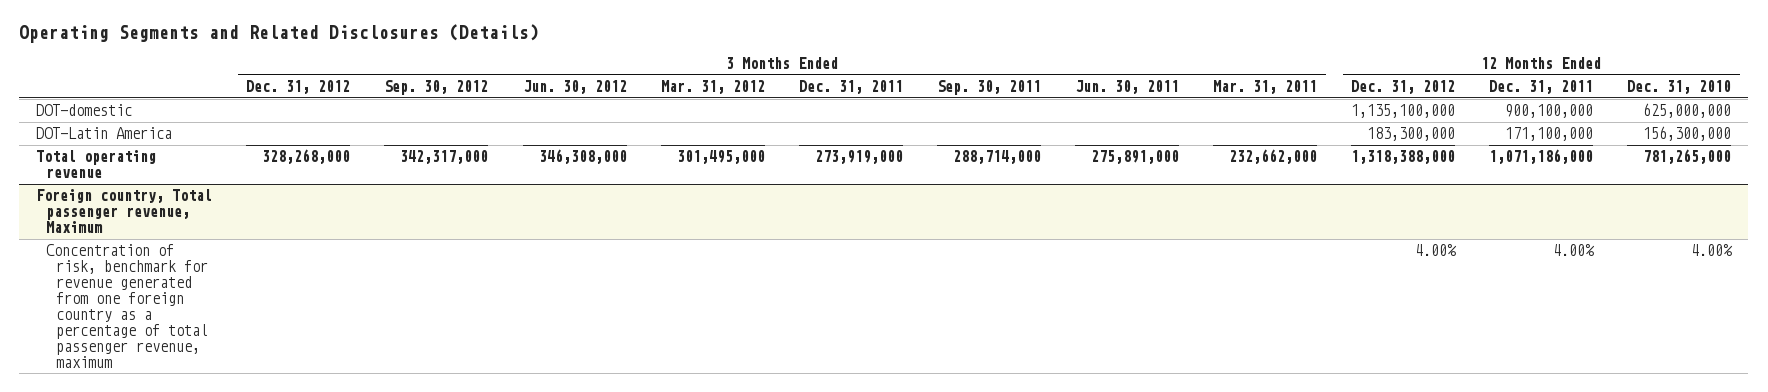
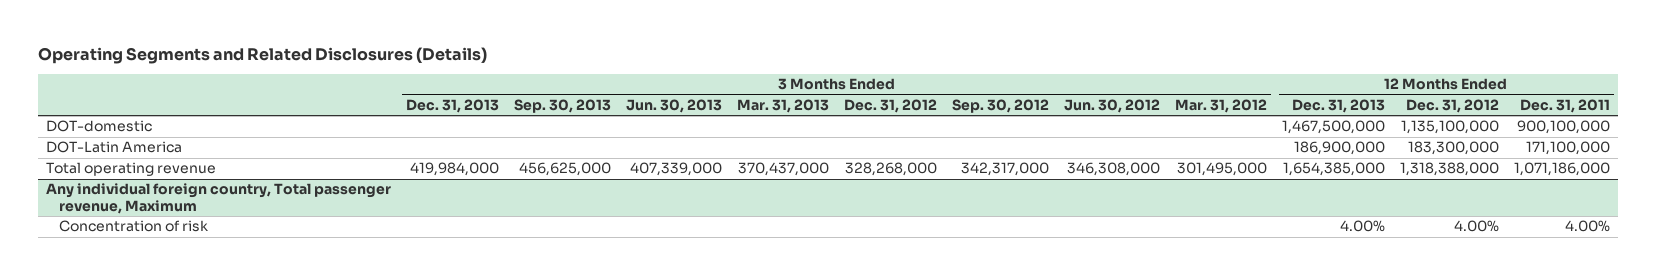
[798,80,903,95] Dec. 31, 2011 -> none
[936,80,1041,96] Sep. 30, 2011 -> none
[1074,80,1179,95] Jun. 30, 2011 -> none
[1213,80,1318,95] Mar. 31, 2011 -> none
[1627,80,1732,95] Dec. 31, 2010 -> none
none -> [405,99,499,114] Dec. 31, 2013
none -> [513,99,611,114] Sep. 30, 2013
none -> [626,99,723,114] Jun. 30, 2013
none -> [737,99,830,114] Mar. 31, 2013
none -> [1292,99,1386,114] Dec. 31, 2013
[36,189,213,234] Foreign country, Total passenger revenue, Maximum -> [45,183,391,214] Any individual foreign country, Total passenger revenue, Maximum
[46,244,209,368] Concentration of risk, benchmark for revenue generated from one foreign country as a percentage of total passenger revenue, maximum -> [59,220,209,233] Concentration of risk

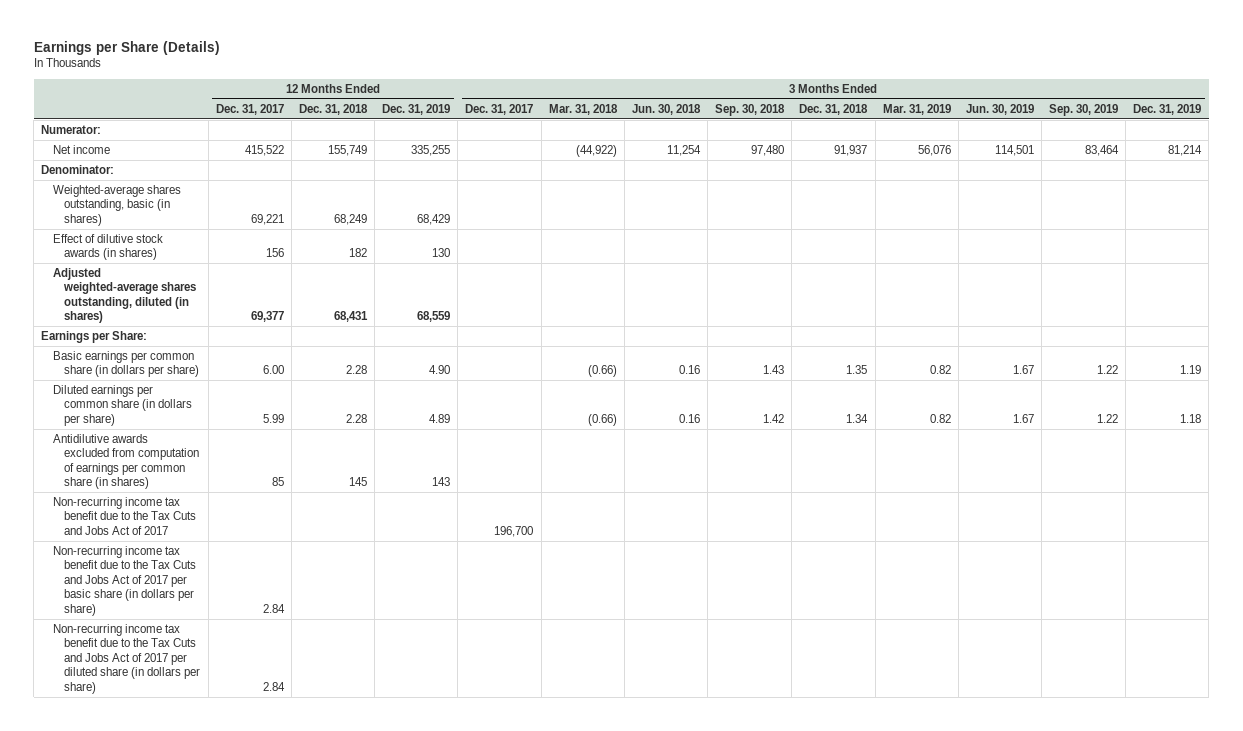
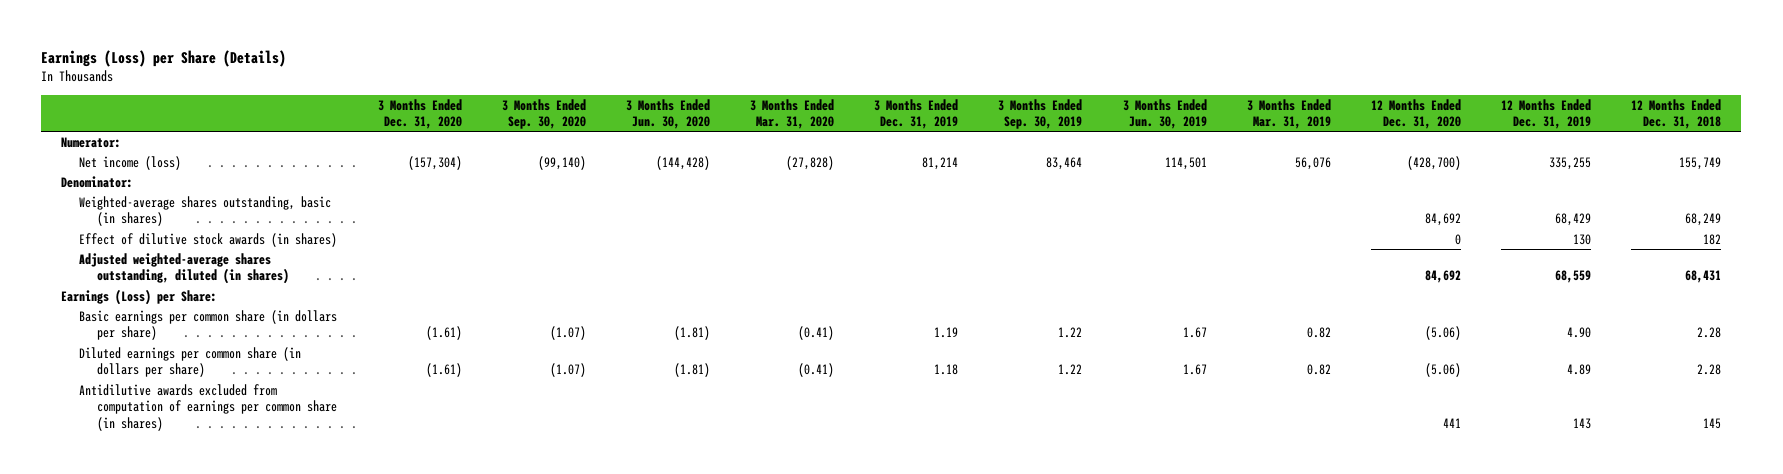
[33,40,220,55] Earnings per Share (Details) -> [41,49,287,67] Earnings (Loss) per Share (Details)
[215,103,284,115] Dec. 31, 2017 -> none
[465,103,534,115] Dec. 31, 2017 -> none
[548,103,618,115] Mar. 31, 2018 -> none
[631,103,701,115] Jun. 30, 2018 -> none
[715,103,786,116] Sep. 30, 2018 -> none
[799,103,869,115] Dec. 31, 2018 -> none
none -> [377,98,462,130] 3 Months Ended Dec. 31, 2020
none -> [501,98,586,130] 3 Months Ended Sep. 30, 2020
none -> [625,98,710,130] 3 Months Ended Jun. 30, 2020
none -> [750,98,835,130] 3 Months Ended Mar. 31, 2020
none -> [1371,98,1462,130] 12 Months Ended Dec. 31, 2020
[52,144,110,154] Net income -> [79,155,182,170] Net income (loss)
[41,330,148,343] Earnings per Share: -> [61,288,218,305] Earnings (Loss) per Share:
[52,496,197,535] Non-recurring income tax benefit due to the Tax Cuts and Jobs Act of 2017 -> none
[52,545,197,616] Non-recurring income tax benefit due to the Tax Cuts and Jobs Act of 2017 per basic share (in dollars per share) -> none
[52,623,201,694] Non-recurring income tax benefit due to the Tax Cuts and Jobs Act of 2017 per diluted share (in dollars per share) -> none

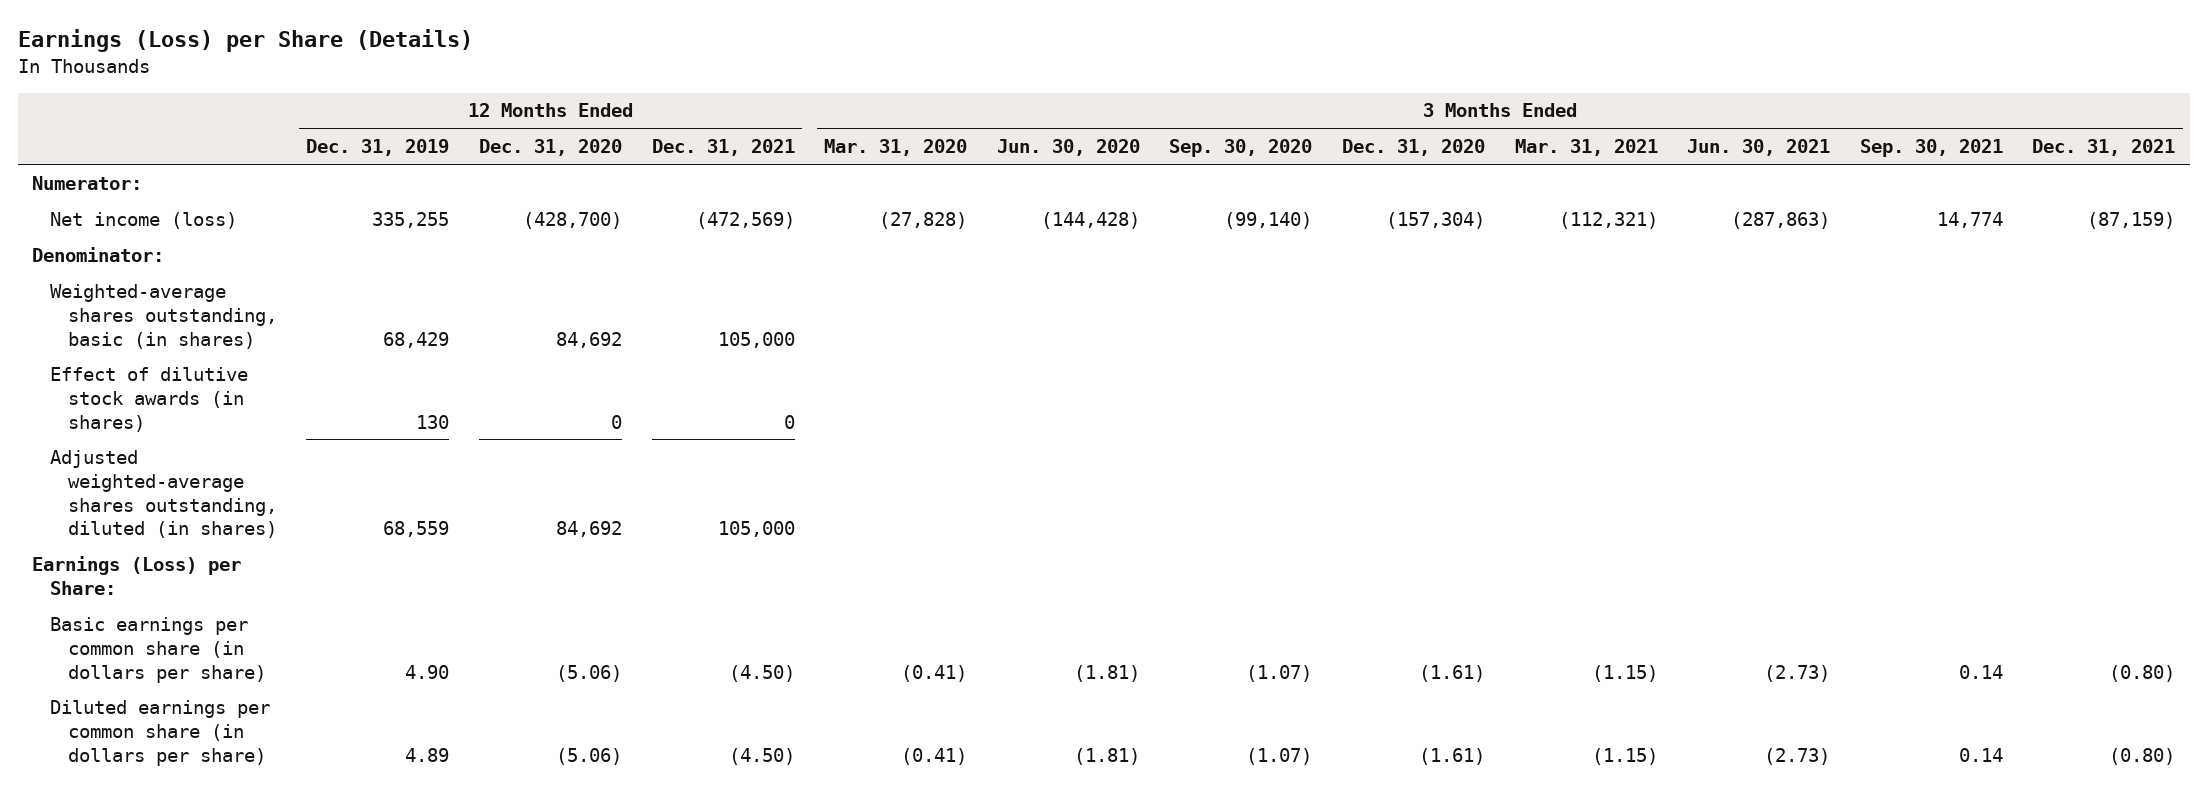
[874,98,959,130] 3 Months Ended Dec. 31, 2019 -> none
[998,98,1083,130] 3 Months Ended Sep. 30, 2019 -> none
[1122,98,1207,130] 3 Months Ended Jun. 30, 2019 -> none
[1246,98,1331,130] 3 Months Ended Mar. 31, 2019 -> none
[1631,98,1722,130] 12 Months Ended Dec. 31, 2018 -> none
none -> [651,139,795,157] Dec. 31, 2021
none -> [1514,139,1658,157] Mar. 31, 2021
none -> [1687,139,1831,157] Jun. 30, 2021
none -> [1859,139,2003,158] Sep. 30, 2021
none -> [2032,139,2176,157] Dec. 31, 2021
[79,383,338,431] Antidilutive awards excluded from computation of earnings per common share (in shares) -> none

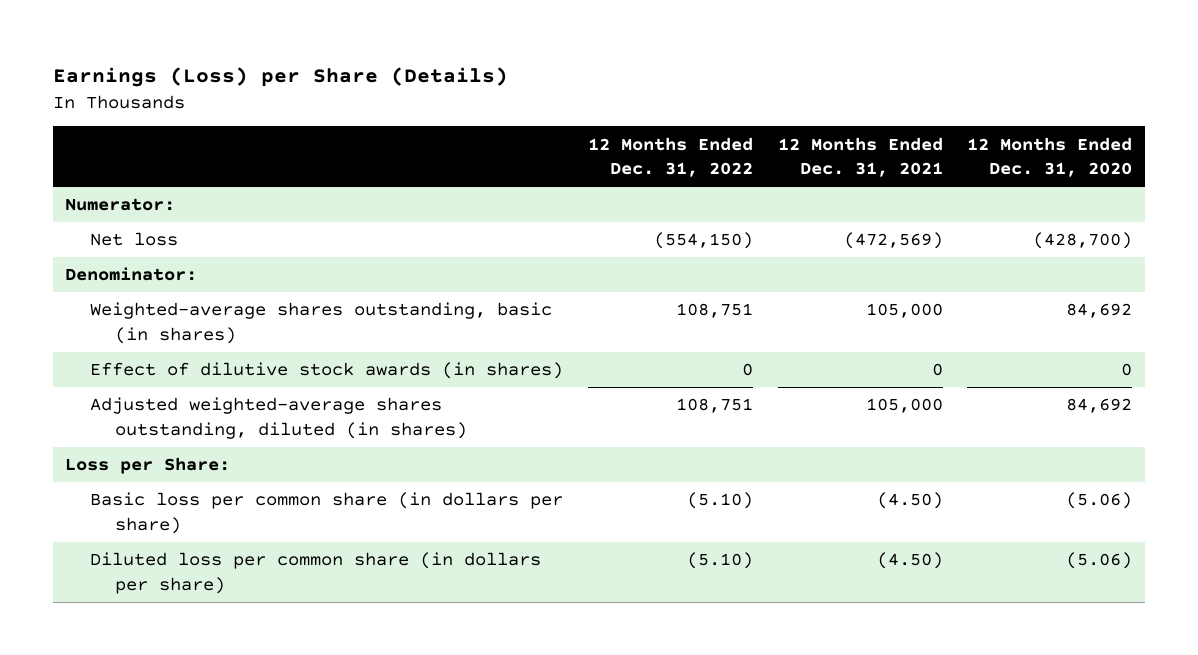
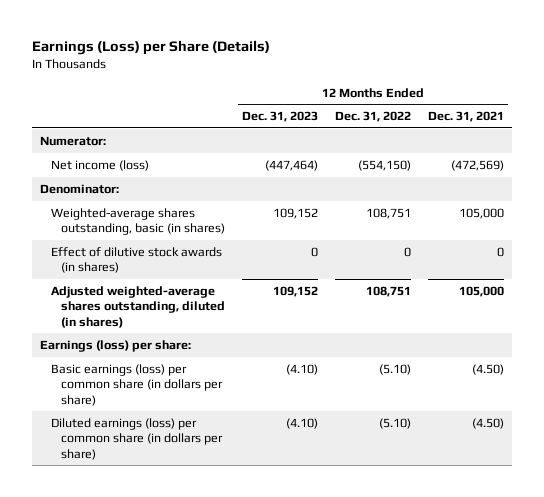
[967,136,1133,178] 12 Months Ended Dec. 31, 2020 -> none
none -> [242,111,319,123] Dec. 31, 2023
[90,232,179,247] Net loss -> [50,159,149,171] Net income (loss)
[65,457,231,475] Loss per Share: -> [40,339,192,352] Earnings (loss) per share:
[90,492,564,534] Basic loss per common share (in dollars per share) -> [50,363,224,406] Basic earnings (loss) per common share (in dollars per share)
[90,552,542,594] Diluted loss per common share (in dollars per share) -> [50,417,224,460] Diluted earnings (loss) per common share (in dollars per share)

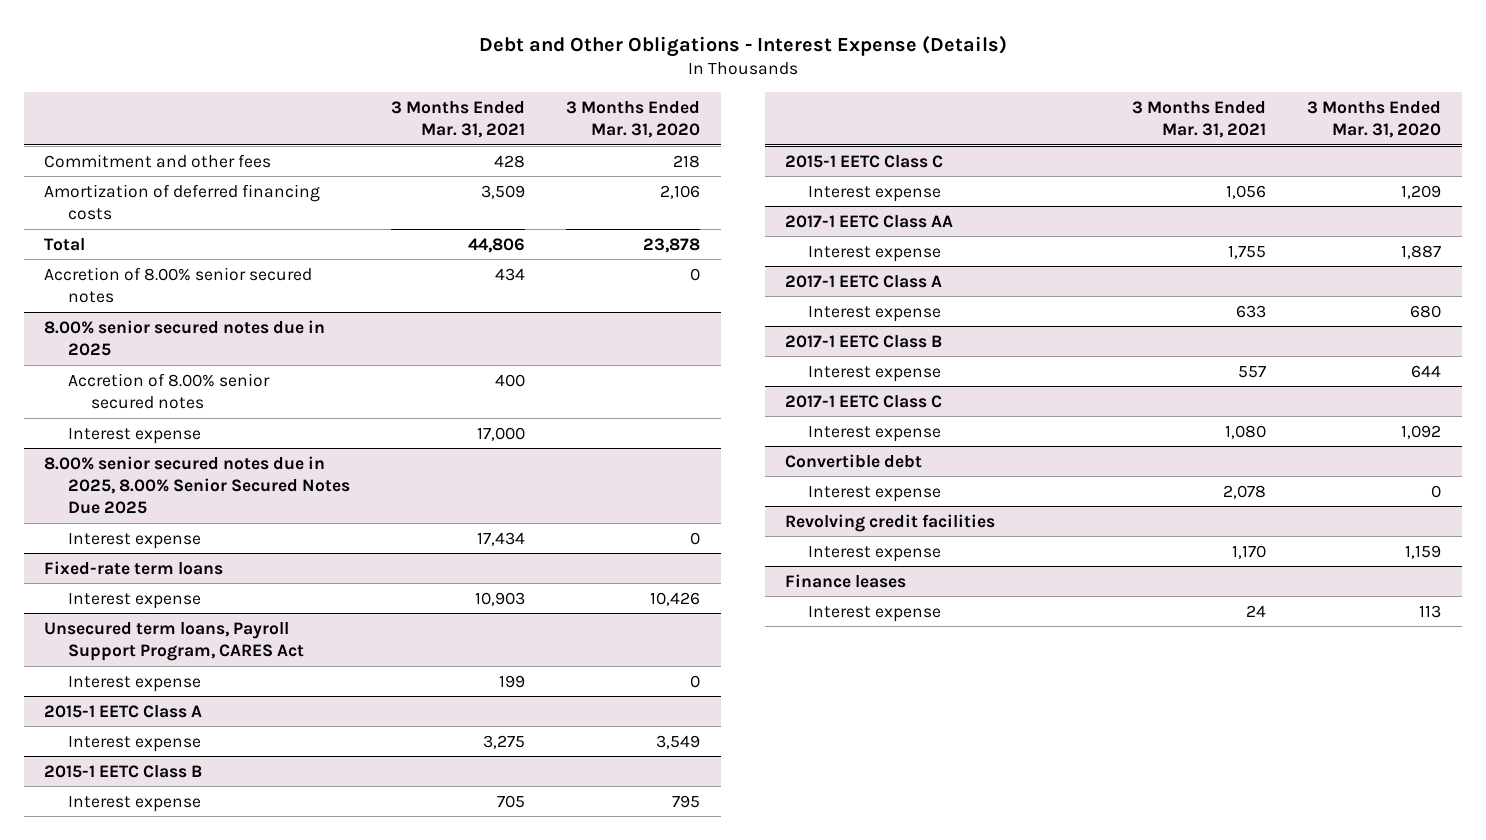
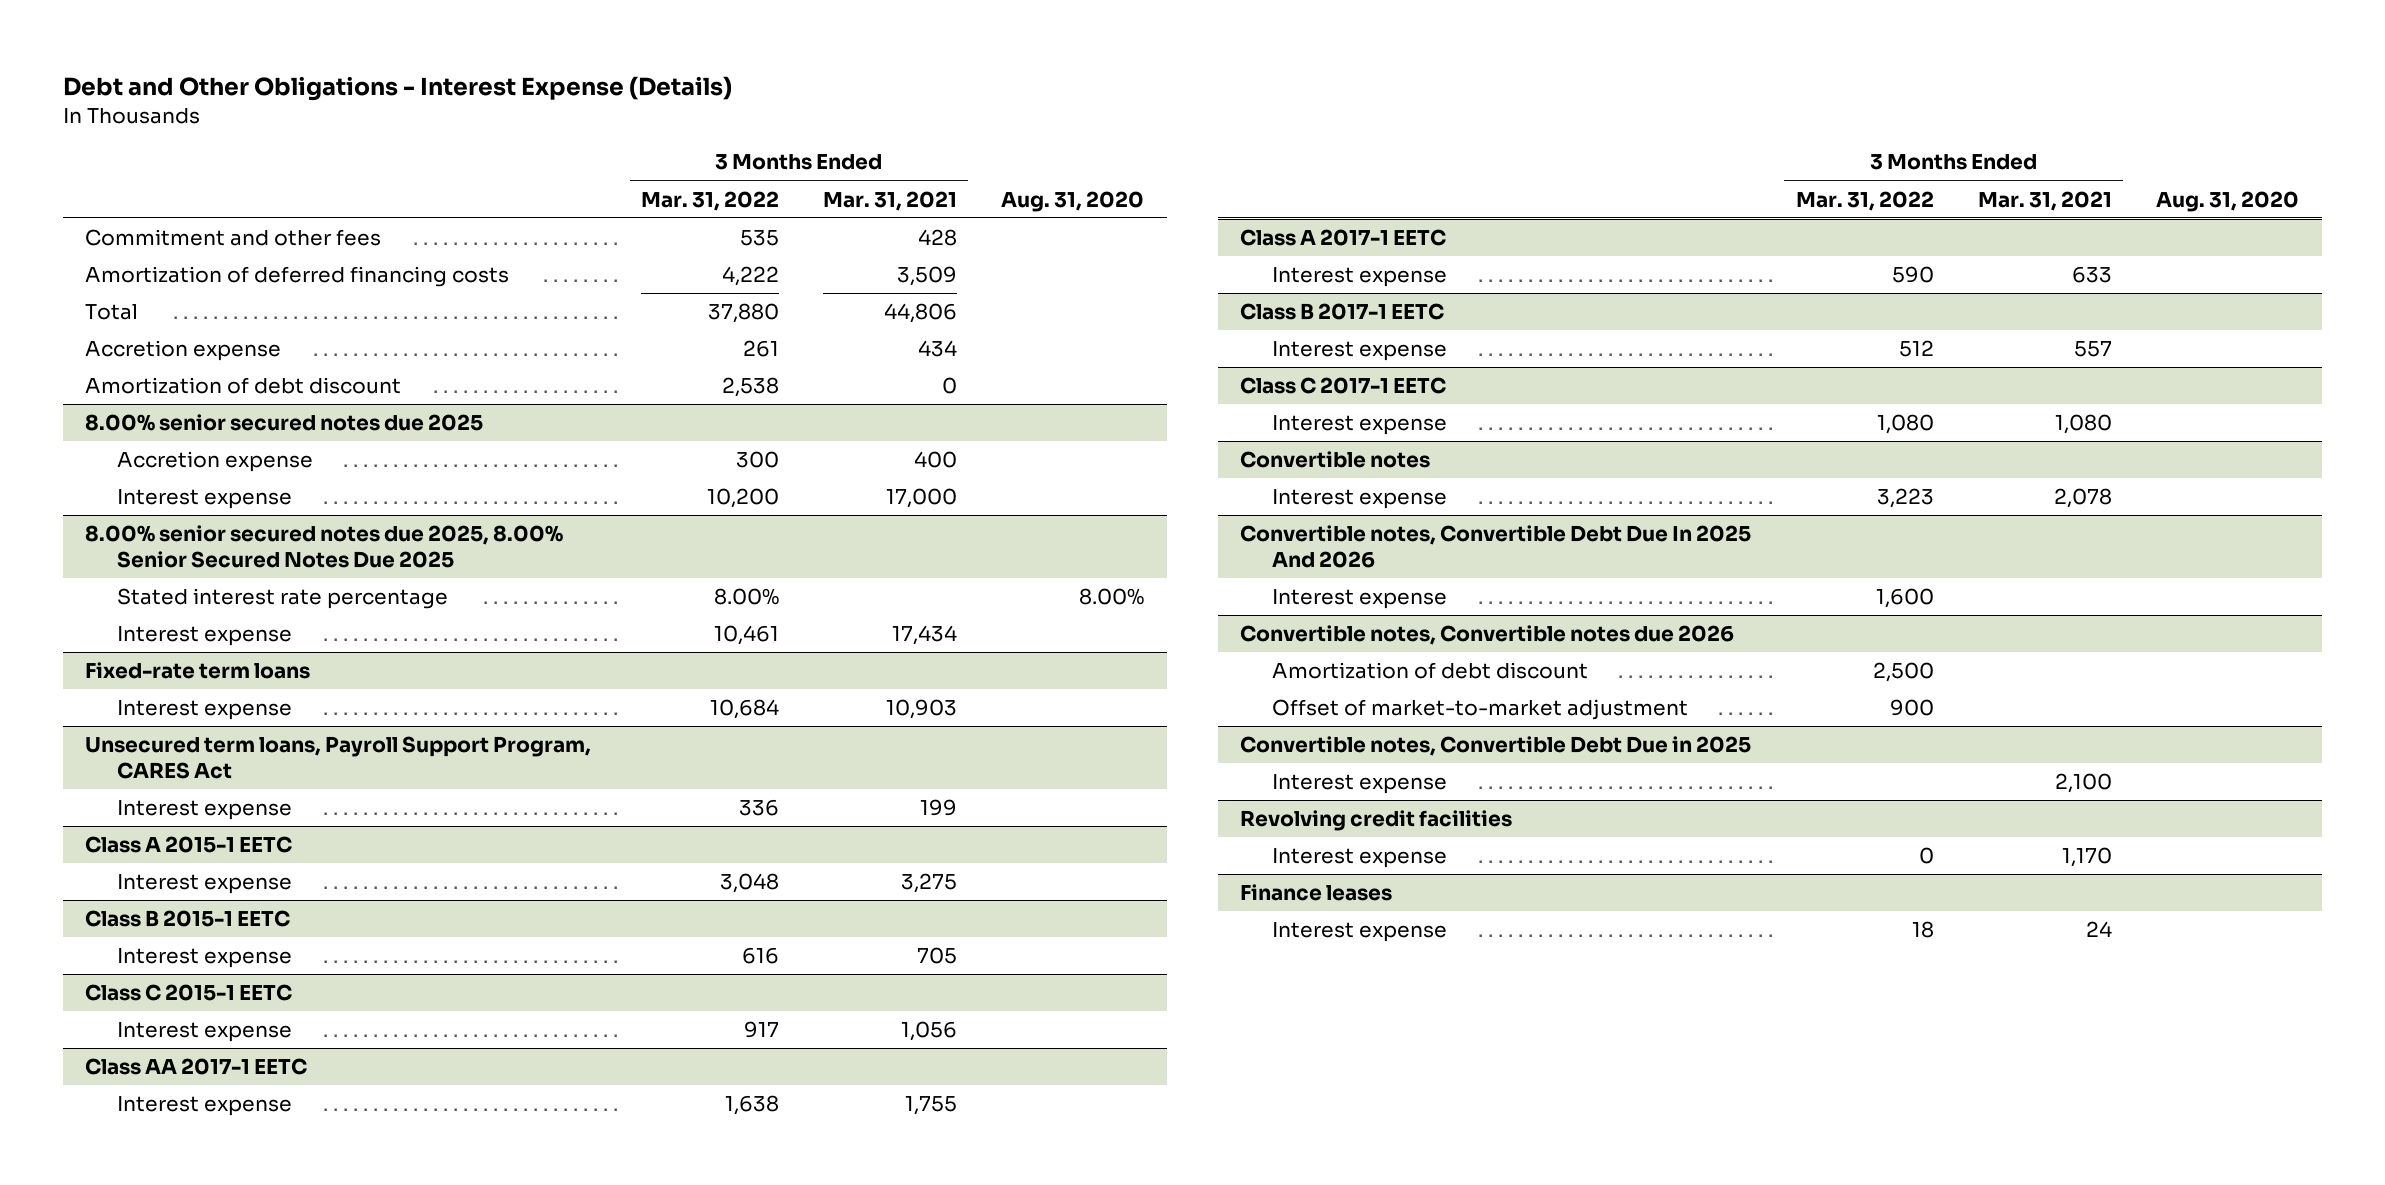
[566,100,701,138] 3 Months Ended Mar. 31, 2020 -> none
none -> [640,190,779,211] Mar. 31, 2022
none -> [1001,190,1145,212] Aug. 31, 2020
[44,266,313,303] Accretion of 8.00% senior secured notes -> [85,340,282,362] Accretion expense
none -> [85,377,402,395] Amortization of debt discount
[44,319,326,356] 8.00% senior secured notes due in 2025 -> [85,414,484,432] 8.00% senior secured notes due 2025
[67,372,270,409] Accretion of 8.00% senior secured notes -> [116,451,313,473] Accretion expense
[44,455,350,515] 8.00% senior secured notes due in 2025, 8.00% Senior Secured Notes Due 2025 -> [85,525,564,569] 8.00% senior secured notes due 2025, 8.00% Senior Secured Notes Due 2025
none -> [116,588,448,610] Stated interest rate percentage
[44,704,203,718] 2015-1 EETC Class A -> [85,836,293,854] Class A 2015-1 EETC
[44,764,203,778] 2015-1 EETC Class B -> [85,910,291,928] Class B 2015-1 EETC
[785,154,944,168] 2015-1 EETC Class C -> [85,984,293,1002] Class C 2015-1 EETC
[785,214,954,228] 2017-1 EETC Class AA -> [85,1058,308,1076] Class AA 2017-1 EETC
[785,274,943,288] 2017-1 EETC Class A -> [1240,229,1447,247] Class A 2017-1 EETC
[785,334,943,348] 2017-1 EETC Class B -> [1240,303,1445,321] Class B 2017-1 EETC
[785,394,943,408] 2017-1 EETC Class C -> [1240,377,1447,395] Class C 2017-1 EETC
[785,453,923,468] Convertible debt -> [1240,451,1431,469] Convertible notes
none -> [1240,525,1752,569] Convertible notes, Convertible Debt Due In 2025 And 2026
none -> [1271,589,1447,610] Interest expense
none -> [1240,625,1735,646] Convertible notes, Convertible notes due 2026
none -> [1271,662,1588,680] Amortization of debt discount
none -> [1271,699,1688,721] Offset of market-to-market adjustment
none -> [1240,736,1752,757] Convertible notes, Convertible Debt Due in 2025
none -> [1271,774,1447,795] Interest expense

